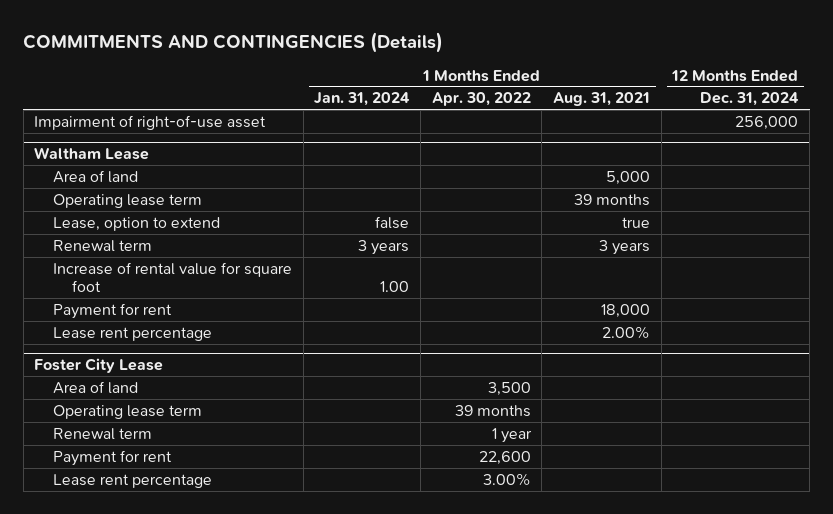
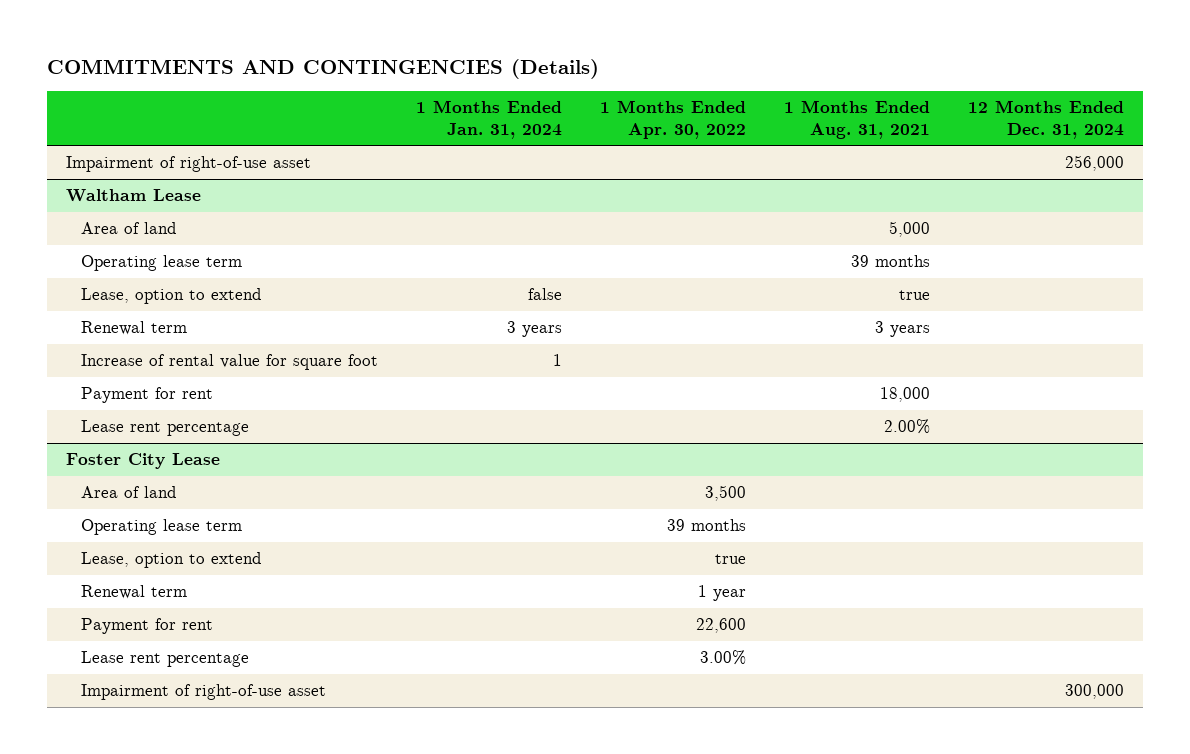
[380,281,410,293] 1.00 -> [553,354,563,367] 1
none -> [81,552,262,569] Lease, option to extend
none -> [81,684,327,701] Impairment of right-of-use asset

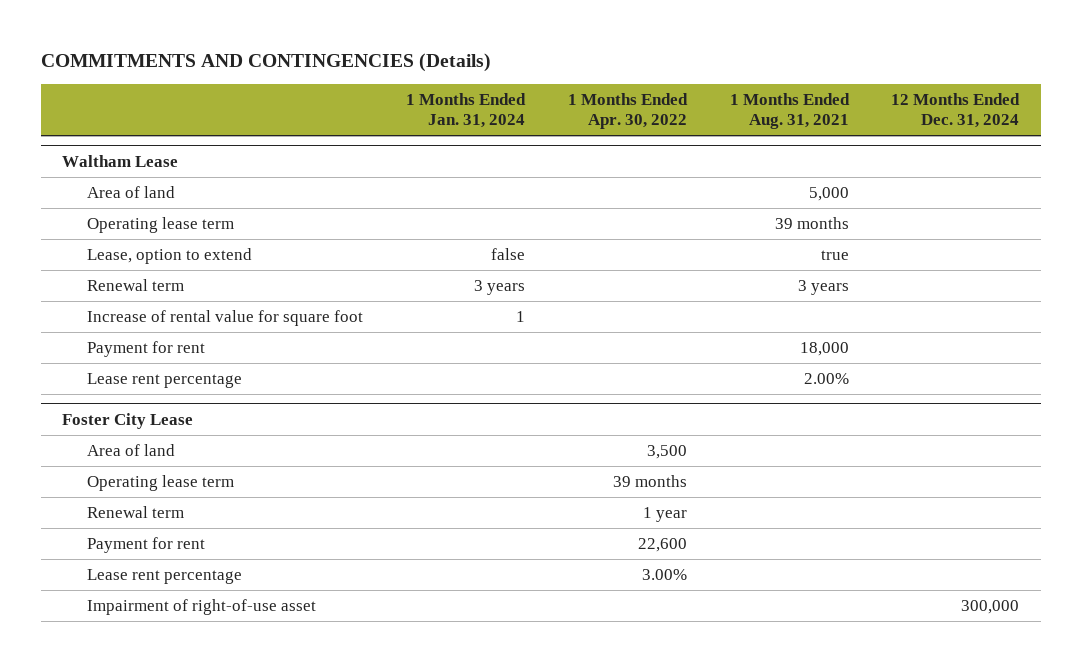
[66,156,312,173] Impairment of right-of-use asset -> none
[81,552,262,569] Lease, option to extend -> none

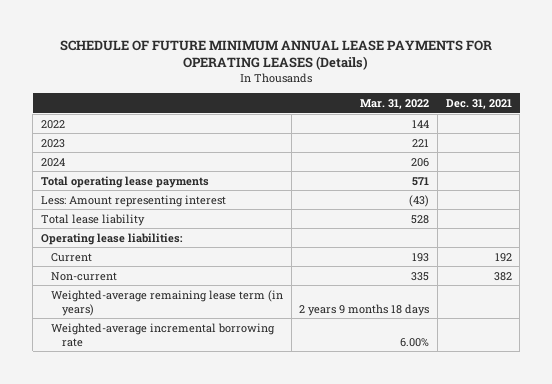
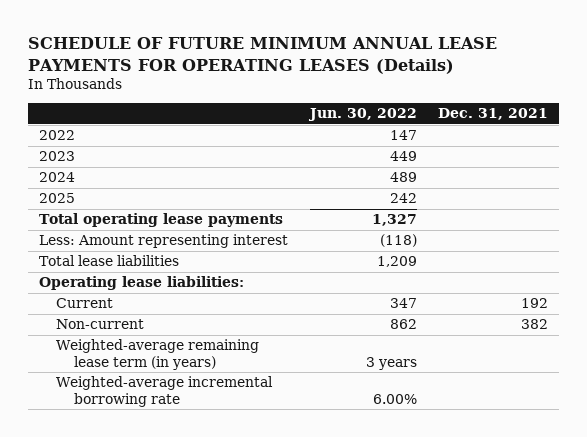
[360,98,430,109] Mar. 31, 2022 -> none
none -> [307,108,417,122] Jun. 30, 2022
none -> [38,193,75,204] 2025
[40,213,145,226] Total lease liability -> [38,255,179,267] Total lease liabilities

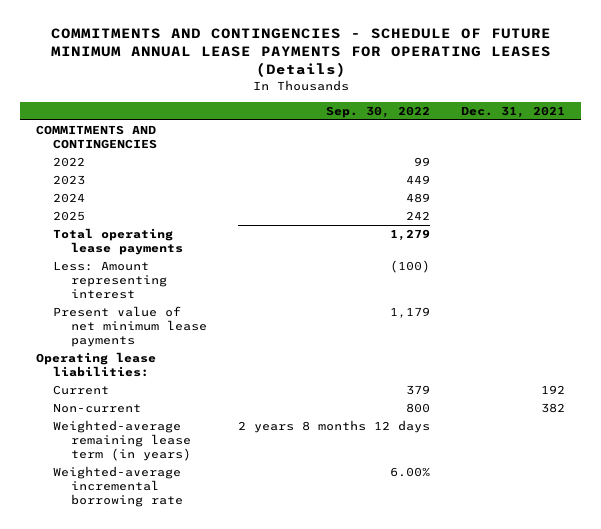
[27,37,497,74] SCHEDULE OF FUTURE MINIMUM ANNUAL LEASE PAYMENTS FOR OPERATING LEASES (Details) -> [50,28,551,78] COMMITMENTS AND CONTINGENCIES - SCHEDULE OF FUTURE MINIMUM ANNUAL LEASE PAYMENTS FOR OPERATING LEASES (Details)
[307,108,417,122] Jun. 30, 2022 -> none
none -> [326,105,431,118] Sep. 30, 2022
none -> [35,124,158,150] COMMITMENTS AND CONTINGENCIES
[38,255,179,267] Total lease liabilities -> [53,305,208,348] Present value of net minimum lease payments

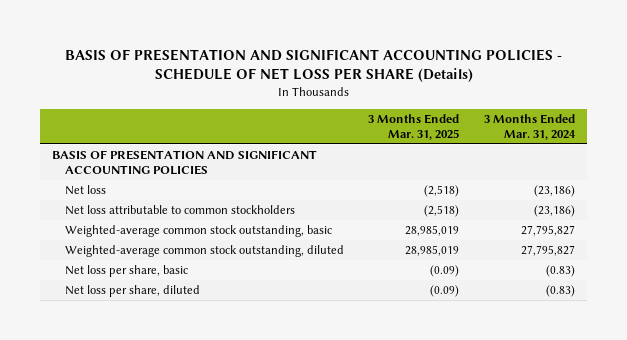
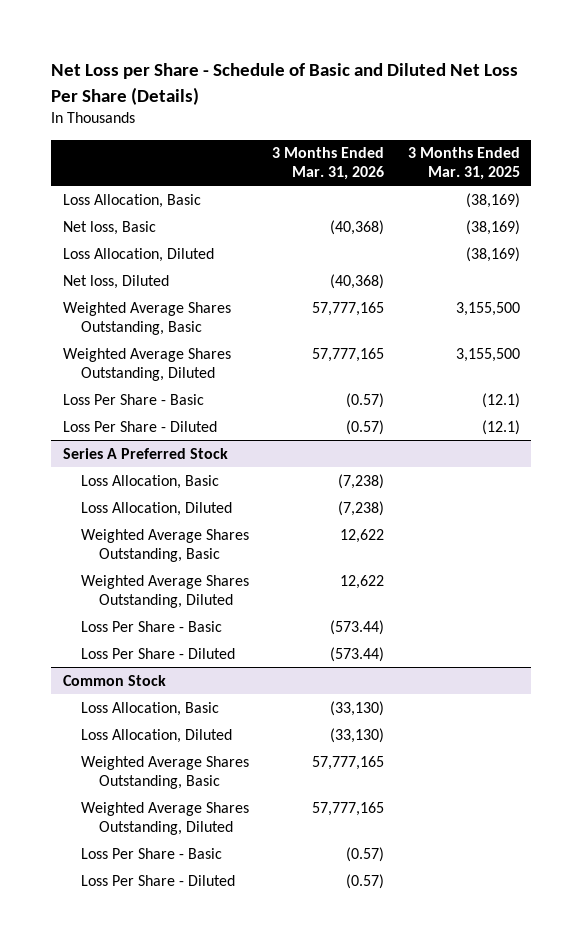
[64,48,562,83] BASIS OF PRESENTATION AND SIGNIFICANT ACCOUNTING POLICIES - SCHEDULE OF NET LOSS PER SHARE (Details) -> [51,63,519,105] Net Loss per Share - Schedule of Basic and Diluted Net Loss Per Share (Details)
[484,113,577,141] 3 Months Ended Mar. 31, 2024 -> none
none -> [272,147,385,181] 3 Months Ended Mar. 31, 2026
[52,149,318,176] BASIS OF PRESENTATION AND SIGNIFICANT ACCOUNTING POLICIES -> none
[64,204,295,215] Net loss attributable to common stockholders -> none
none -> [63,193,202,208] Loss Allocation, Basic
[64,184,106,195] Net loss -> [63,220,157,235] Net loss, Basic
[424,184,460,197] (2,518) -> [465,219,520,235] (38,169)
none -> [63,247,215,262] Loss Allocation, Diluted
none -> [63,274,170,289] Net loss, Diluted
[64,224,332,237] Weighted-average common stock outstanding, basic -> [63,301,232,335] Weighted Average Shares Outstanding, Basic
[405,224,460,236] 28,985,019 -> [455,301,520,316] 3,155,500
[64,244,344,257] Weighted-average common stock outstanding, diluted -> [63,347,232,381] Weighted Average Shares Outstanding, Diluted
[405,244,460,256] 28,985,019 -> [455,347,520,362] 3,155,500
[64,264,188,277] Net loss per share, basic -> [63,393,205,405] Loss Per Share - Basic
[430,264,460,277] (0.09) -> [481,392,520,408] (12.1)
[64,284,200,297] Net loss per share, diluted -> [63,420,218,432] Loss Per Share - Diluted
[430,284,460,297] (0.09) -> [481,419,520,435] (12.1)
none -> [63,447,229,459] Series A Preferred Stock
none -> [80,474,219,489] Loss Allocation, Basic
none -> [80,501,232,516] Loss Allocation, Diluted
none -> [80,528,249,562] Weighted Average Shares Outstanding, Basic
none -> [80,574,249,608] Weighted Average Shares Outstanding, Diluted
none -> [80,620,222,632] Loss Per Share - Basic
none -> [80,647,235,659] Loss Per Share - Diluted
none -> [63,674,167,686] Common Stock
none -> [80,701,219,716] Loss Allocation, Basic
none -> [80,728,232,743] Loss Allocation, Diluted
none -> [80,755,249,789] Weighted Average Shares Outstanding, Basic
none -> [80,801,249,835] Weighted Average Shares Outstanding, Diluted
none -> [80,847,222,859] Loss Per Share - Basic
none -> [80,874,235,886] Loss Per Share - Diluted

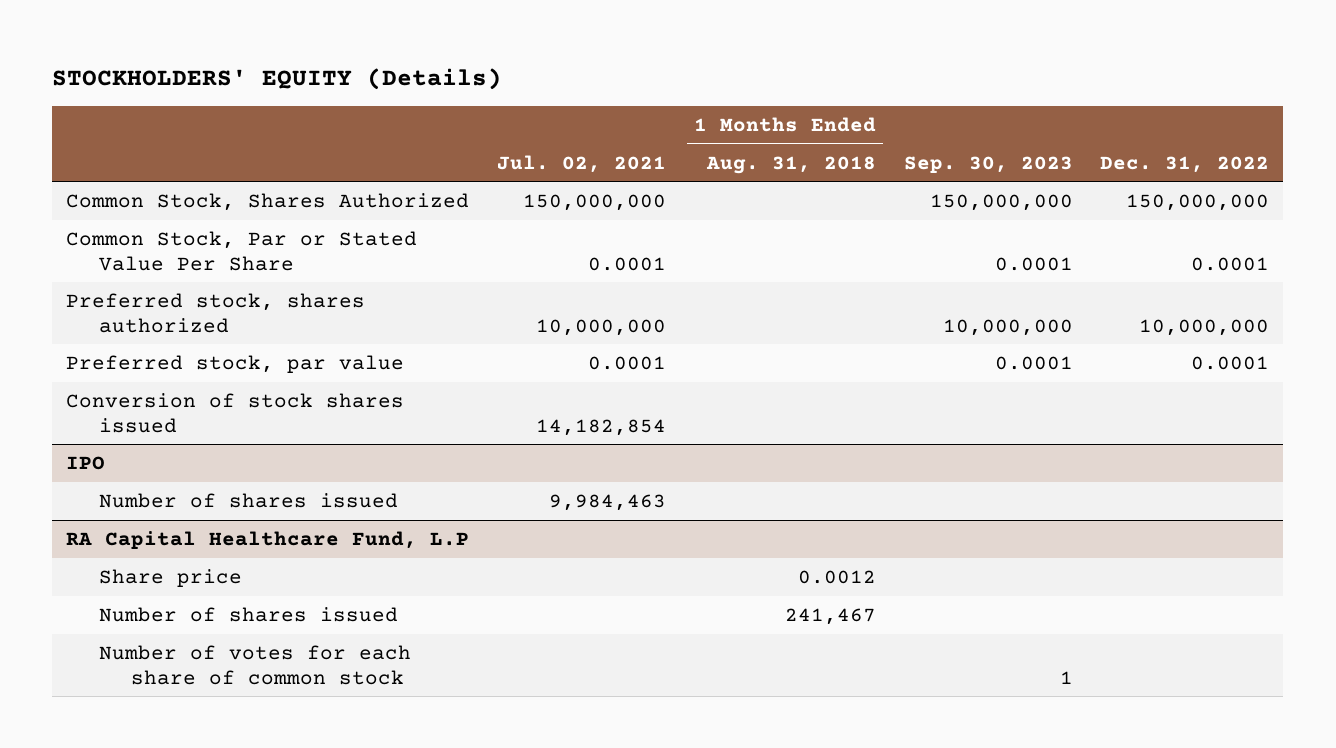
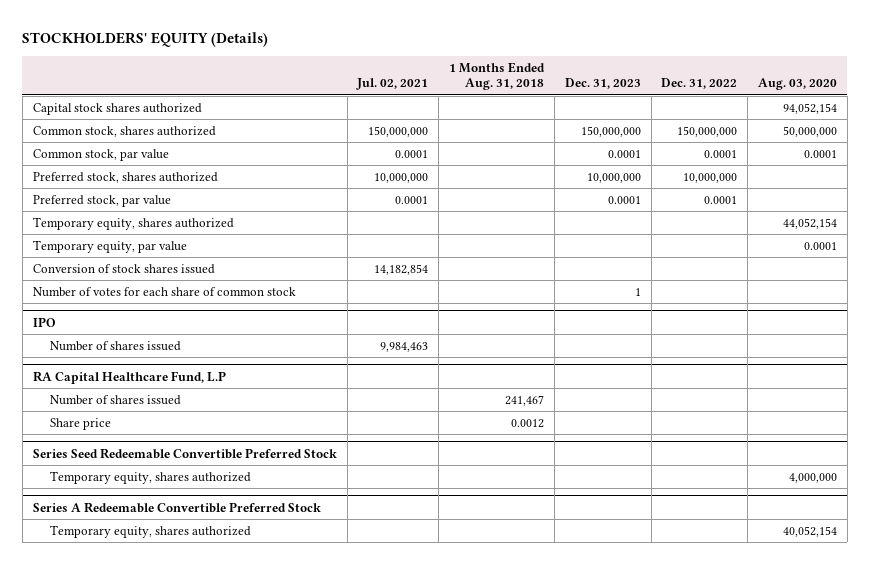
[903,155,1073,173] Sep. 30, 2023 -> none
none -> [564,78,641,90] Dec. 31, 2023
none -> [758,78,838,91] Aug. 03, 2020
none -> [32,102,202,115] Capital stock shares authorized
[66,192,470,211] Common Stock, Shares Authorized -> [32,125,216,137] Common stock, shares authorized
[66,230,418,271] Common Stock, Par or Stated Value Per Share -> [32,148,169,161] Common stock, par value
none -> [32,216,234,230] Temporary equity, shares authorized
none -> [32,239,187,253] Temporary equity, par value
none -> [32,286,296,297] Number of votes for each share of common stock
[98,644,411,685] Number of votes for each share of common stock -> none
[98,568,242,587] Share price -> [49,417,111,430] Share price
none -> [32,447,337,459] Series Seed Redeemable Convertible Preferred Stock
none -> [49,470,251,484] Temporary equity, shares authorized
none -> [32,501,321,513] Series A Redeemable Convertible Preferred Stock
none -> [49,524,251,538] Temporary equity, shares authorized

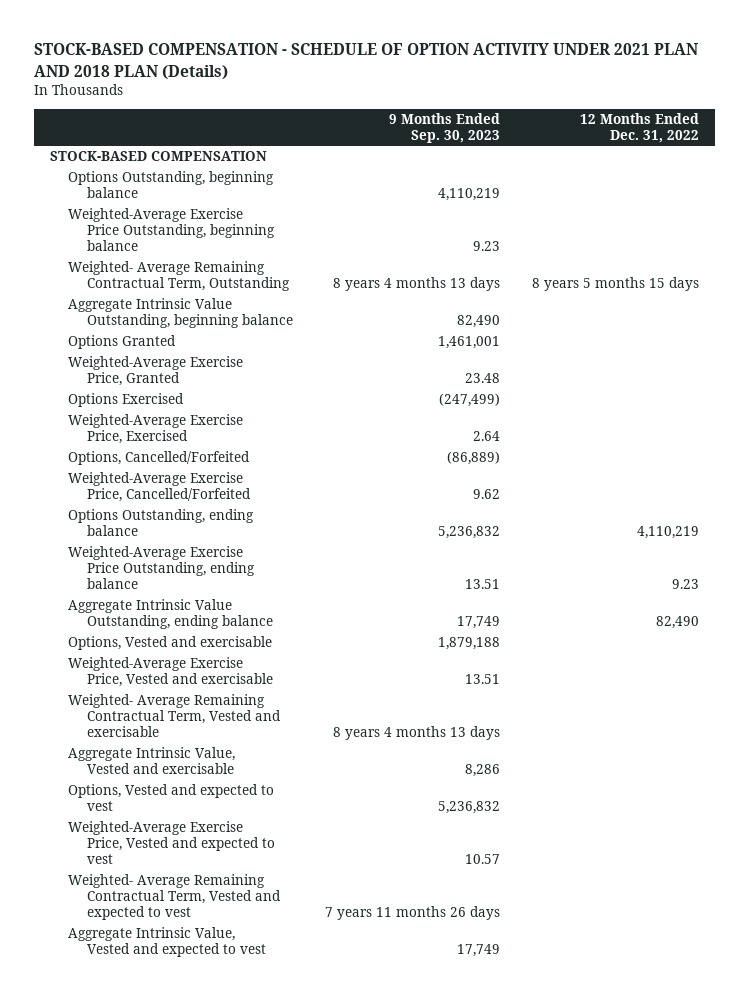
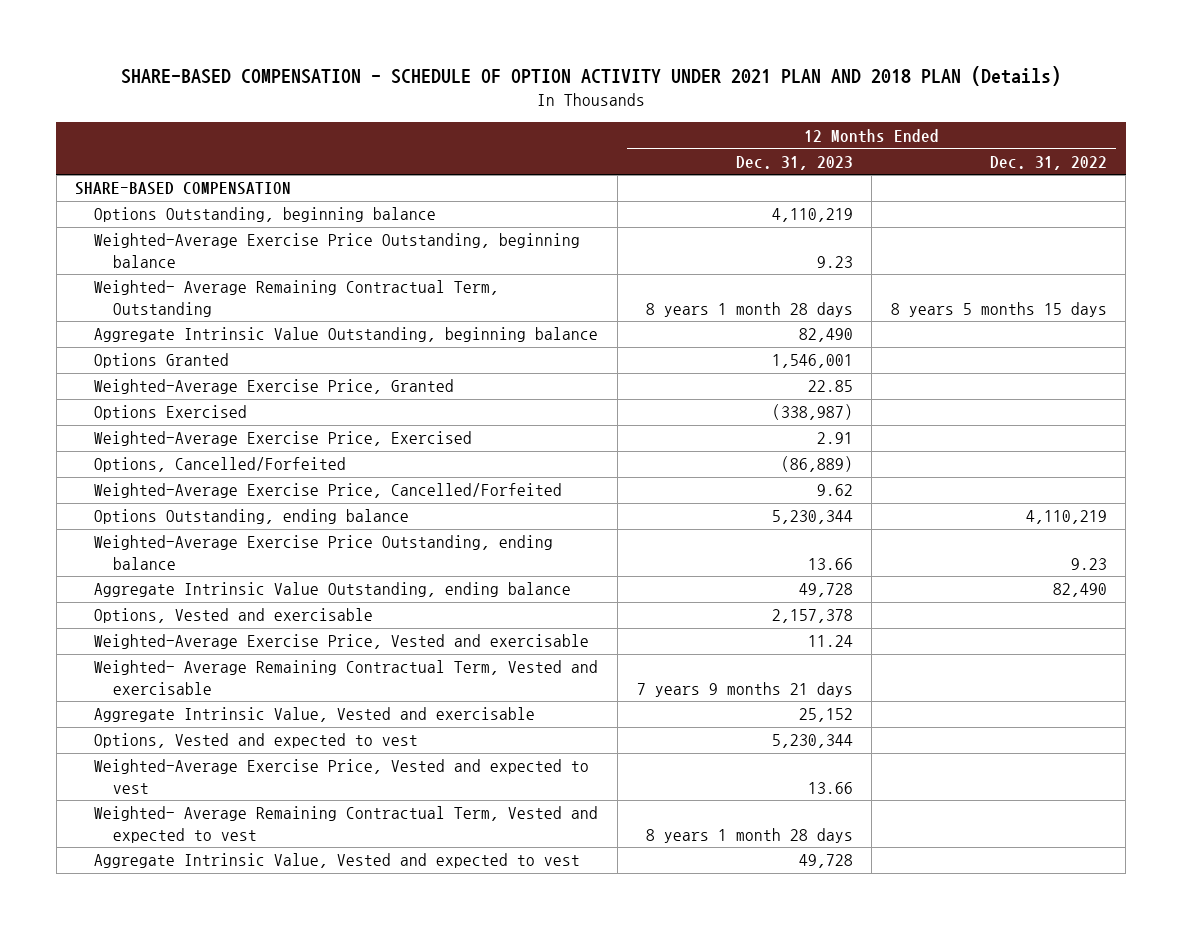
[34,43,699,80] STOCK-BASED COMPENSATION - SCHEDULE OF OPTION ACTIVITY UNDER 2021 PLAN AND 2018 PLAN (Details) -> [121,66,1062,87] SHARE-BASED COMPENSATION - SCHEDULE OF OPTION ACTIVITY UNDER 2021 PLAN AND 2018 PLAN (Details)
[388,112,500,144] 9 Months Ended Sep. 30, 2023 -> none
none -> [735,155,853,170] Dec. 31, 2023
[50,151,268,162] STOCK-BASED COMPENSATION -> [75,182,292,196] SHARE-BASED COMPENSATION

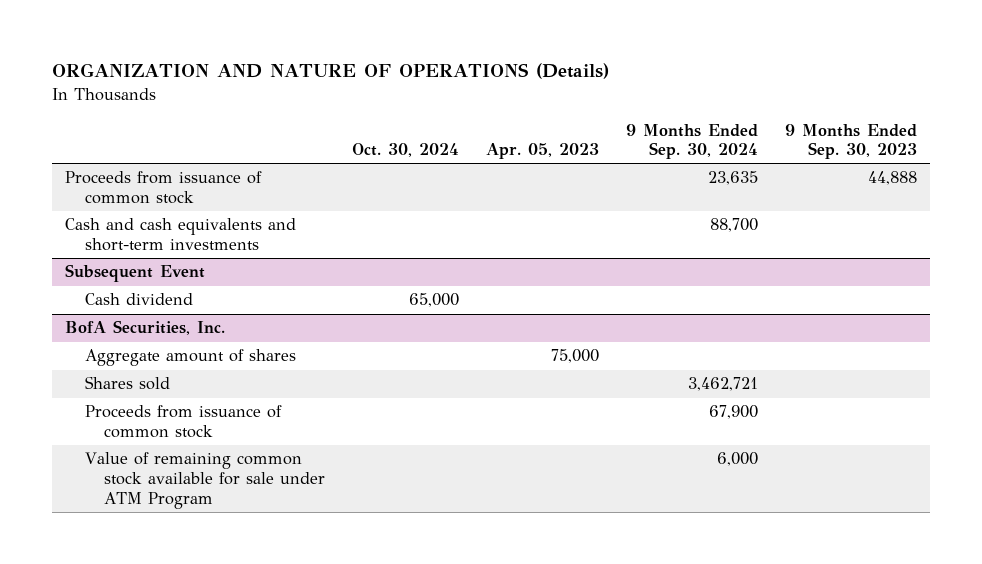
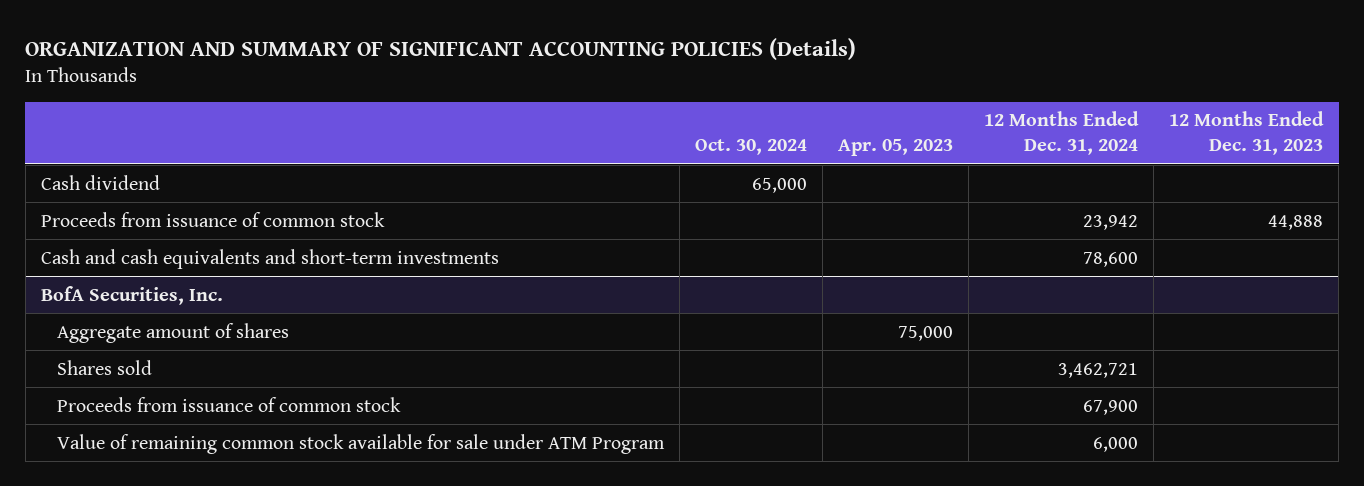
[51,63,609,80] ORGANIZATION AND NATURE OF OPERATIONS (Details) -> [25,37,857,60] ORGANIZATION AND SUMMARY OF SIGNIFICANT ACCOUNTING POLICIES (Details)
[625,123,758,160] 9 Months Ended Sep. 30, 2024 -> none
[784,123,917,160] 9 Months Ended Sep. 30, 2023 -> none
none -> [984,111,1140,156] 12 Months Ended Dec. 31, 2024
none -> [1169,111,1325,156] 12 Months Ended Dec. 31, 2023
none -> [40,174,160,190] Cash dividend
[65,264,206,283] Subsequent Event -> none
[84,293,193,306] Cash dividend -> none

